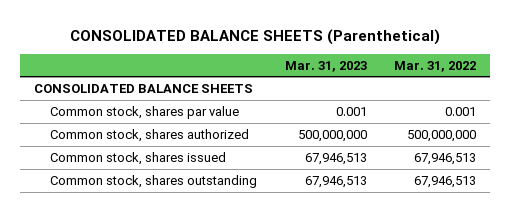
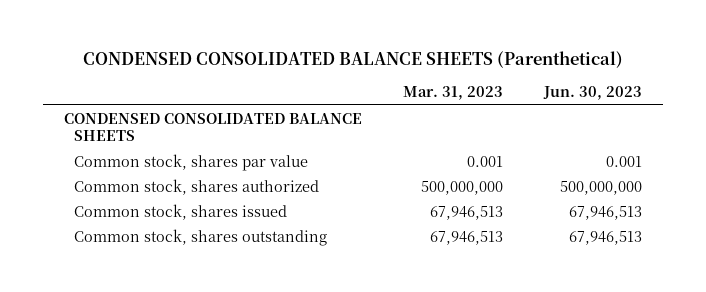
[70,28,441,45] CONSOLIDATED BALANCE SHEETS (Parenthetical) -> [82,51,623,69] CONDENSED CONSOLIDATED BALANCE SHEETS (Parenthetical)
[394,60,477,72] Mar. 31, 2022 -> none
none -> [543,86,643,101] Jun. 30, 2023
[33,83,253,93] CONSOLIDATED BALANCE SHEETS -> [63,112,362,142] CONDENSED CONSOLIDATED BALANCE SHEETS

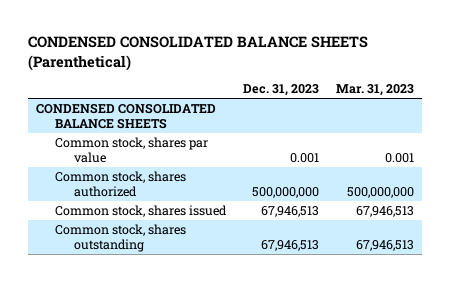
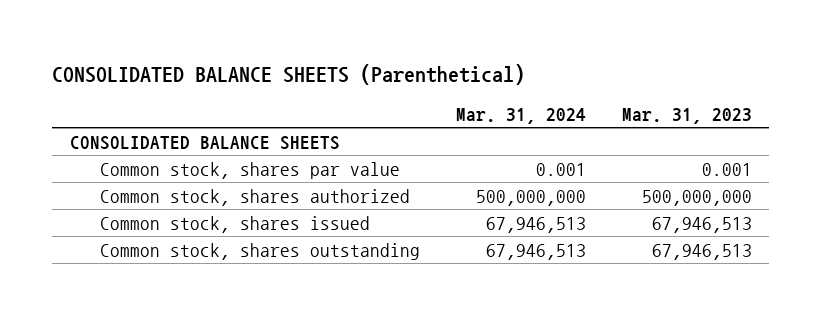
[27,36,368,71] CONDENSED CONSOLIDATED BALANCE SHEETS (Parenthetical) -> [52,64,526,86] CONSOLIDATED BALANCE SHEETS (Parenthetical)
[242,84,319,97] Dec. 31, 2023 -> none
none -> [455,107,586,124] Mar. 31, 2024
[36,102,217,130] CONDENSED CONSOLIDATED BALANCE SHEETS -> [70,135,341,150] CONSOLIDATED BALANCE SHEETS

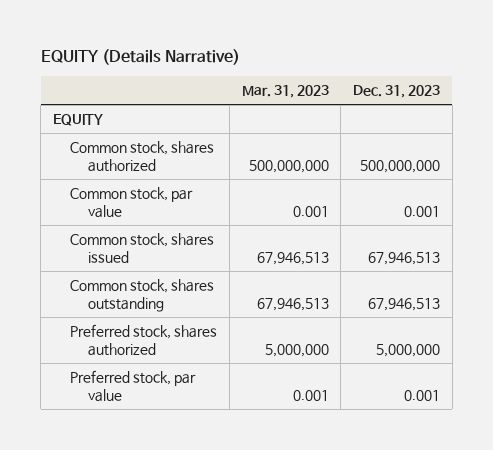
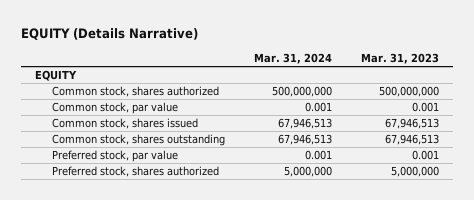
[353,85,441,99] Dec. 31, 2023 -> none
none -> [253,52,332,64] Mar. 31, 2024
[70,324,218,356] Preferred stock, shares authorized -> [52,166,220,178] Preferred stock, shares authorized

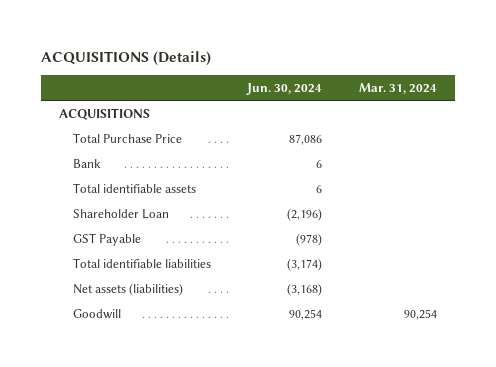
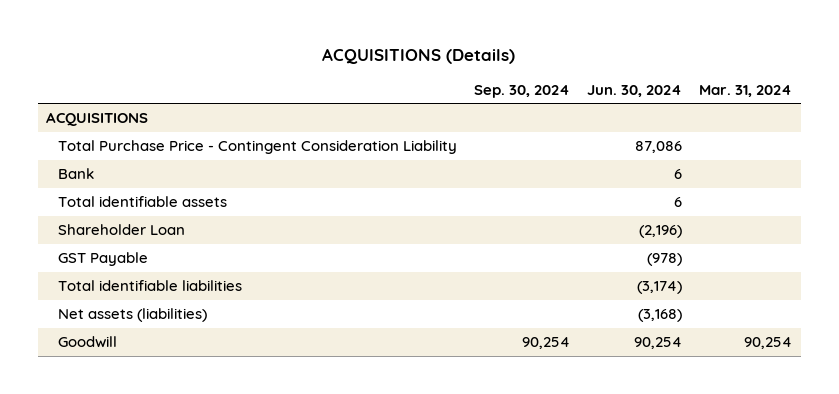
none -> [473,84,570,98] Sep. 30, 2024
[73,132,183,143] Total Purchase Price -> [57,140,457,155] Total Purchase Price - Contingent Consideration Liability

